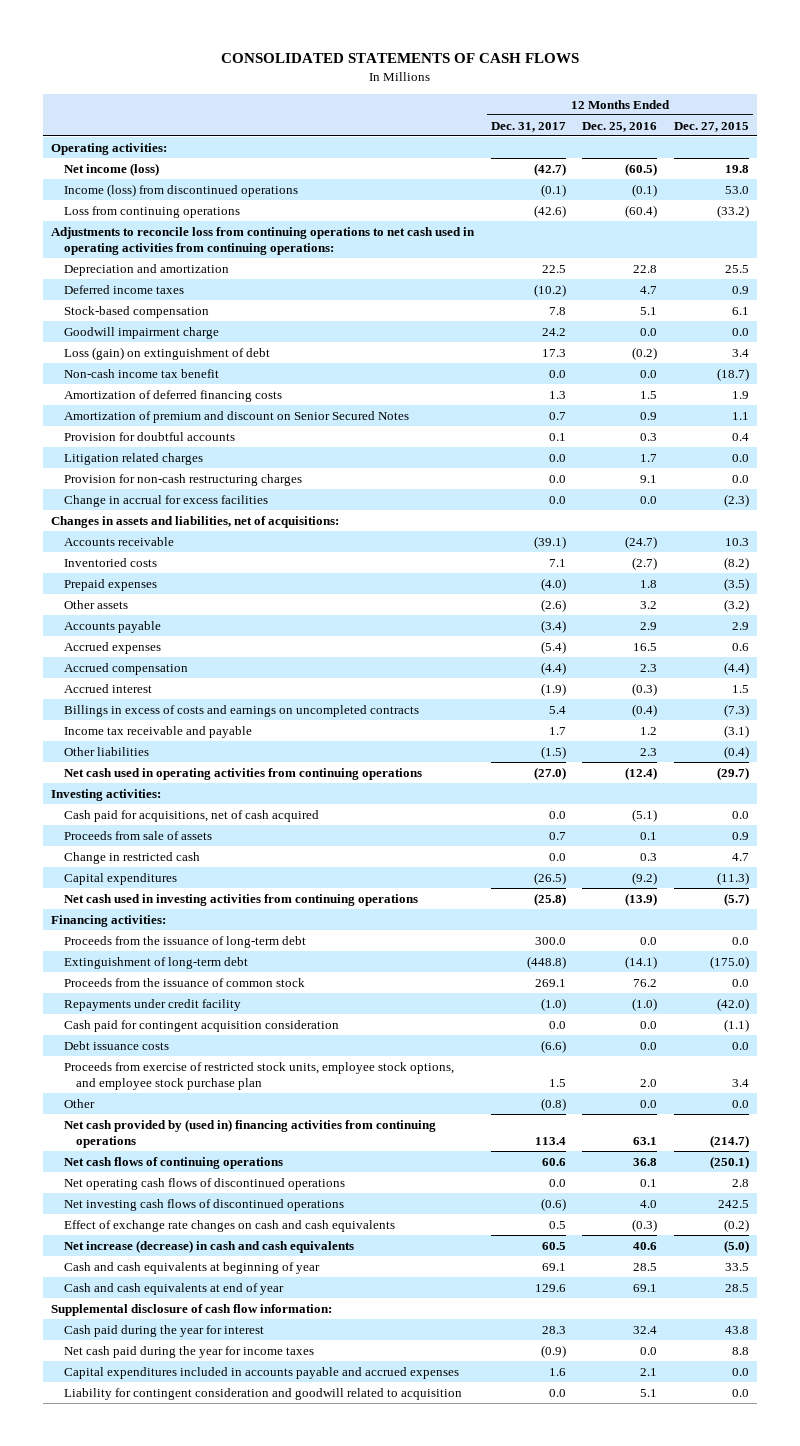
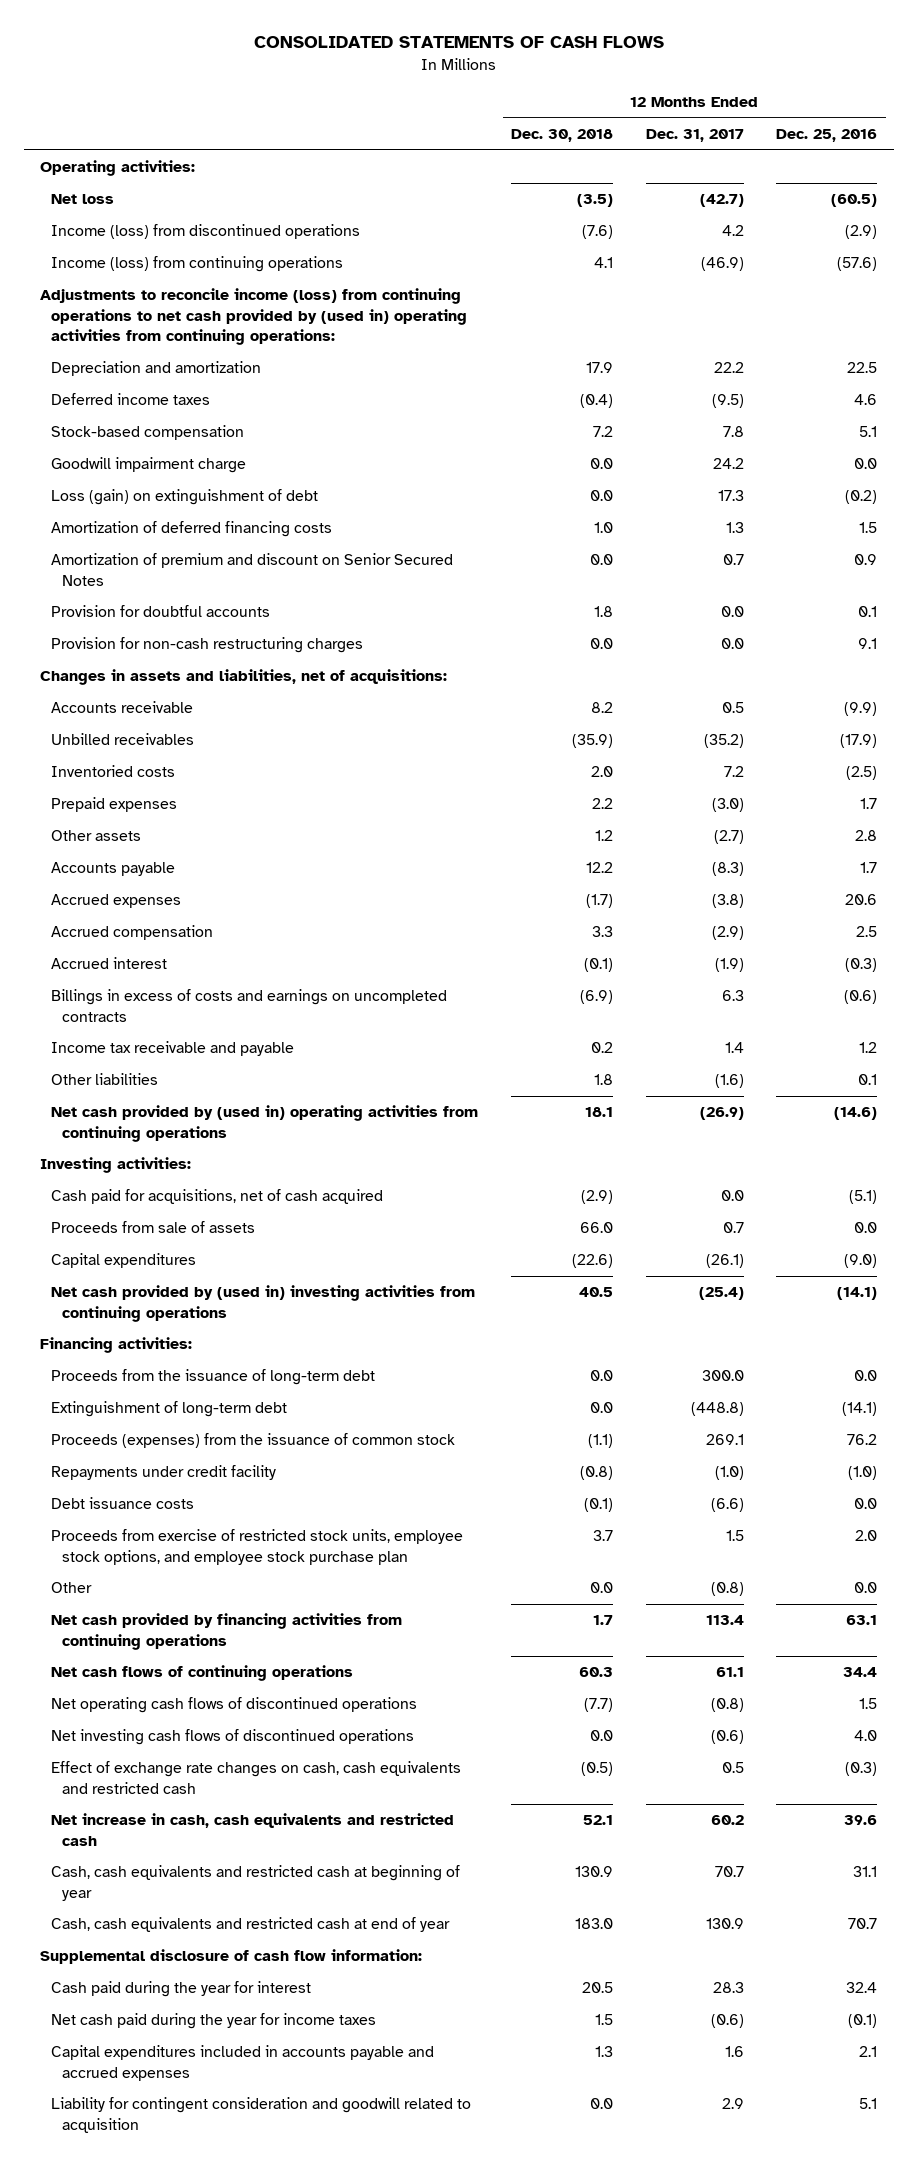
[673,121,749,132] Dec. 27, 2015 -> none
none -> [511,129,614,143] Dec. 30, 2018
[63,162,159,176] Net income (loss) -> [51,194,115,205] Net loss
[540,183,566,197] (0.1) -> [721,225,744,237] 4.2
[632,183,658,197] (0.1) -> [845,225,878,240] (2.9)
[63,205,240,218] Loss from continuing operations -> [51,256,344,273] Income (loss) from continuing operations
[533,204,566,218] (42.6) -> [700,257,744,272] (46.9)
[625,204,658,218] (60.4) -> [837,257,878,272] (57.6)
[51,226,476,255] Adjustments to reconcile loss from continuing operations to net cash used in operating activities from continuing operations: -> [40,288,468,345] Adjustments to reconcile income (loss) from continuing operations to net cash provided by (used in) operating activities from continuing operations:
[541,264,566,273] 22.5 -> [713,362,744,374] 22.2
[633,264,658,273] 22.8 -> [847,362,878,374] 22.5
[533,283,566,297] (10.2) -> [711,394,744,409] (9.5)
[640,285,658,294] 4.7 -> [854,394,878,406] 4.6
[63,368,219,378] Non-cash income tax benefit -> none
[63,452,203,465] Litigation related charges -> none
[548,432,566,441] 0.1 -> [720,606,744,618] 0.0
[640,432,658,441] 0.3 -> [858,606,878,618] 0.1
[63,494,268,507] Change in accrual for excess facilities -> none
[533,535,566,549] (39.1) -> [721,702,744,714] 0.5
[625,535,658,549] (24.7) -> [844,702,878,717] (9.9)
none -> [51,733,195,746] Unbilled receivables
[548,558,566,567] 7.1 -> [723,766,744,778] 7.2
[632,556,658,570] (2.7) -> [846,766,878,781] (2.5)
[540,577,566,591] (4.0) -> [711,798,744,813] (3.0)
[640,579,658,588] 1.8 -> [860,798,878,810] 1.7
[540,598,566,612] (2.6) -> [713,830,744,845] (2.7)
[640,600,658,609] 3.2 -> [855,830,878,842] 2.8
[540,619,566,633] (3.4) -> [711,862,744,877] (8.3)
[640,621,658,630] 2.9 -> [860,862,878,874] 1.7
[540,640,566,654] (5.4) -> [711,894,744,909] (3.8)
[633,642,658,651] 16.5 -> [845,894,878,906] 20.6
[540,661,566,675] (4.4) -> [711,926,744,941] (2.9)
[640,663,658,672] 2.3 -> [856,926,878,938] 2.5
[548,705,566,714] 5.4 -> [721,990,744,1002] 6.3
[632,703,658,717] (0.4) -> [844,990,878,1005] (0.6)
[548,726,566,735] 1.7 -> [724,1042,744,1054] 1.4
[540,745,566,759] (1.5) -> [714,1074,744,1089] (1.6)
[640,747,658,756] 2.3 -> [858,1074,878,1086] 0.1
[63,767,422,780] Net cash used in operating activities from continuing operations -> [51,1105,479,1142] Net cash provided by (used in) operating activities from continuing operations
[533,766,566,780] (27.0) -> [699,1107,744,1121] (26.9)
[625,766,658,780] (12.4) -> [834,1107,878,1121] (14.6)
[63,851,200,864] Change in restricted cash -> none
[640,831,658,840] 0.1 -> [854,1222,878,1234] 0.0
[533,871,566,885] (26.5) -> [705,1254,744,1269] (26.1)
[632,871,658,885] (9.2) -> [844,1254,878,1269] (9.0)
[63,893,418,906] Net cash used in investing activities from continuing operations -> [51,1285,476,1322] Net cash provided by (used in) investing activities from continuing operations
[533,892,566,906] (25.8) -> [698,1287,744,1301] (25.4)
[625,892,658,906] (13.9) -> [837,1287,878,1301] (14.1)
[63,977,305,987] Proceeds from the issuance of common stock -> [51,1433,456,1449] Proceeds (expenses) from the issuance of common stock
[63,1019,339,1032] Cash paid for contingent acquisition consideration -> none
[63,1118,436,1148] Net cash provided by (used in) financing activities from continuing operations -> [51,1613,403,1650] Net cash provided by financing activities from continuing operations
[541,1157,566,1166] 60.6 -> [715,1667,744,1678] 61.1
[633,1157,658,1166] 36.8 -> [843,1667,878,1678] 34.4
[548,1178,566,1187] 0.0 -> [710,1698,744,1713] (0.8)
[640,1178,658,1187] 0.1 -> [859,1698,878,1710] 1.5
[63,1219,395,1232] Effect of exchange rate changes on cash and cash equivalents -> [51,1761,462,1794] Effect of exchange rate changes on cash, cash equivalents and restricted cash
[63,1239,354,1253] Net increase (decrease) in cash and cash equivalents -> [51,1813,455,1846] Net increase in cash, cash equivalents and restricted cash
[541,1241,566,1250] 60.5 -> [710,1815,744,1826] 60.2
[633,1241,658,1250] 40.6 -> [844,1815,878,1826] 39.6
[63,1261,320,1274] Cash and cash equivalents at beginning of year -> [51,1865,461,1901] Cash, cash equivalents and restricted cash at beginning of year
[541,1262,566,1271] 69.1 -> [714,1866,744,1878] 70.7
[633,1262,658,1271] 28.5 -> [853,1866,878,1878] 31.1
[63,1282,284,1295] Cash and cash equivalents at end of year -> [51,1917,451,1933] Cash, cash equivalents and restricted cash at end of year
[534,1283,566,1292] 129.6 -> [705,1918,744,1930] 130.9
[633,1283,658,1292] 69.1 -> [848,1918,878,1930] 70.7
[540,1344,566,1358] (0.9) -> [710,2014,744,2029] (0.6)
[640,1346,658,1355] 0.0 -> [848,2014,878,2029] (0.1)
[548,1388,566,1397] 0.0 -> [721,2098,744,2110] 2.9

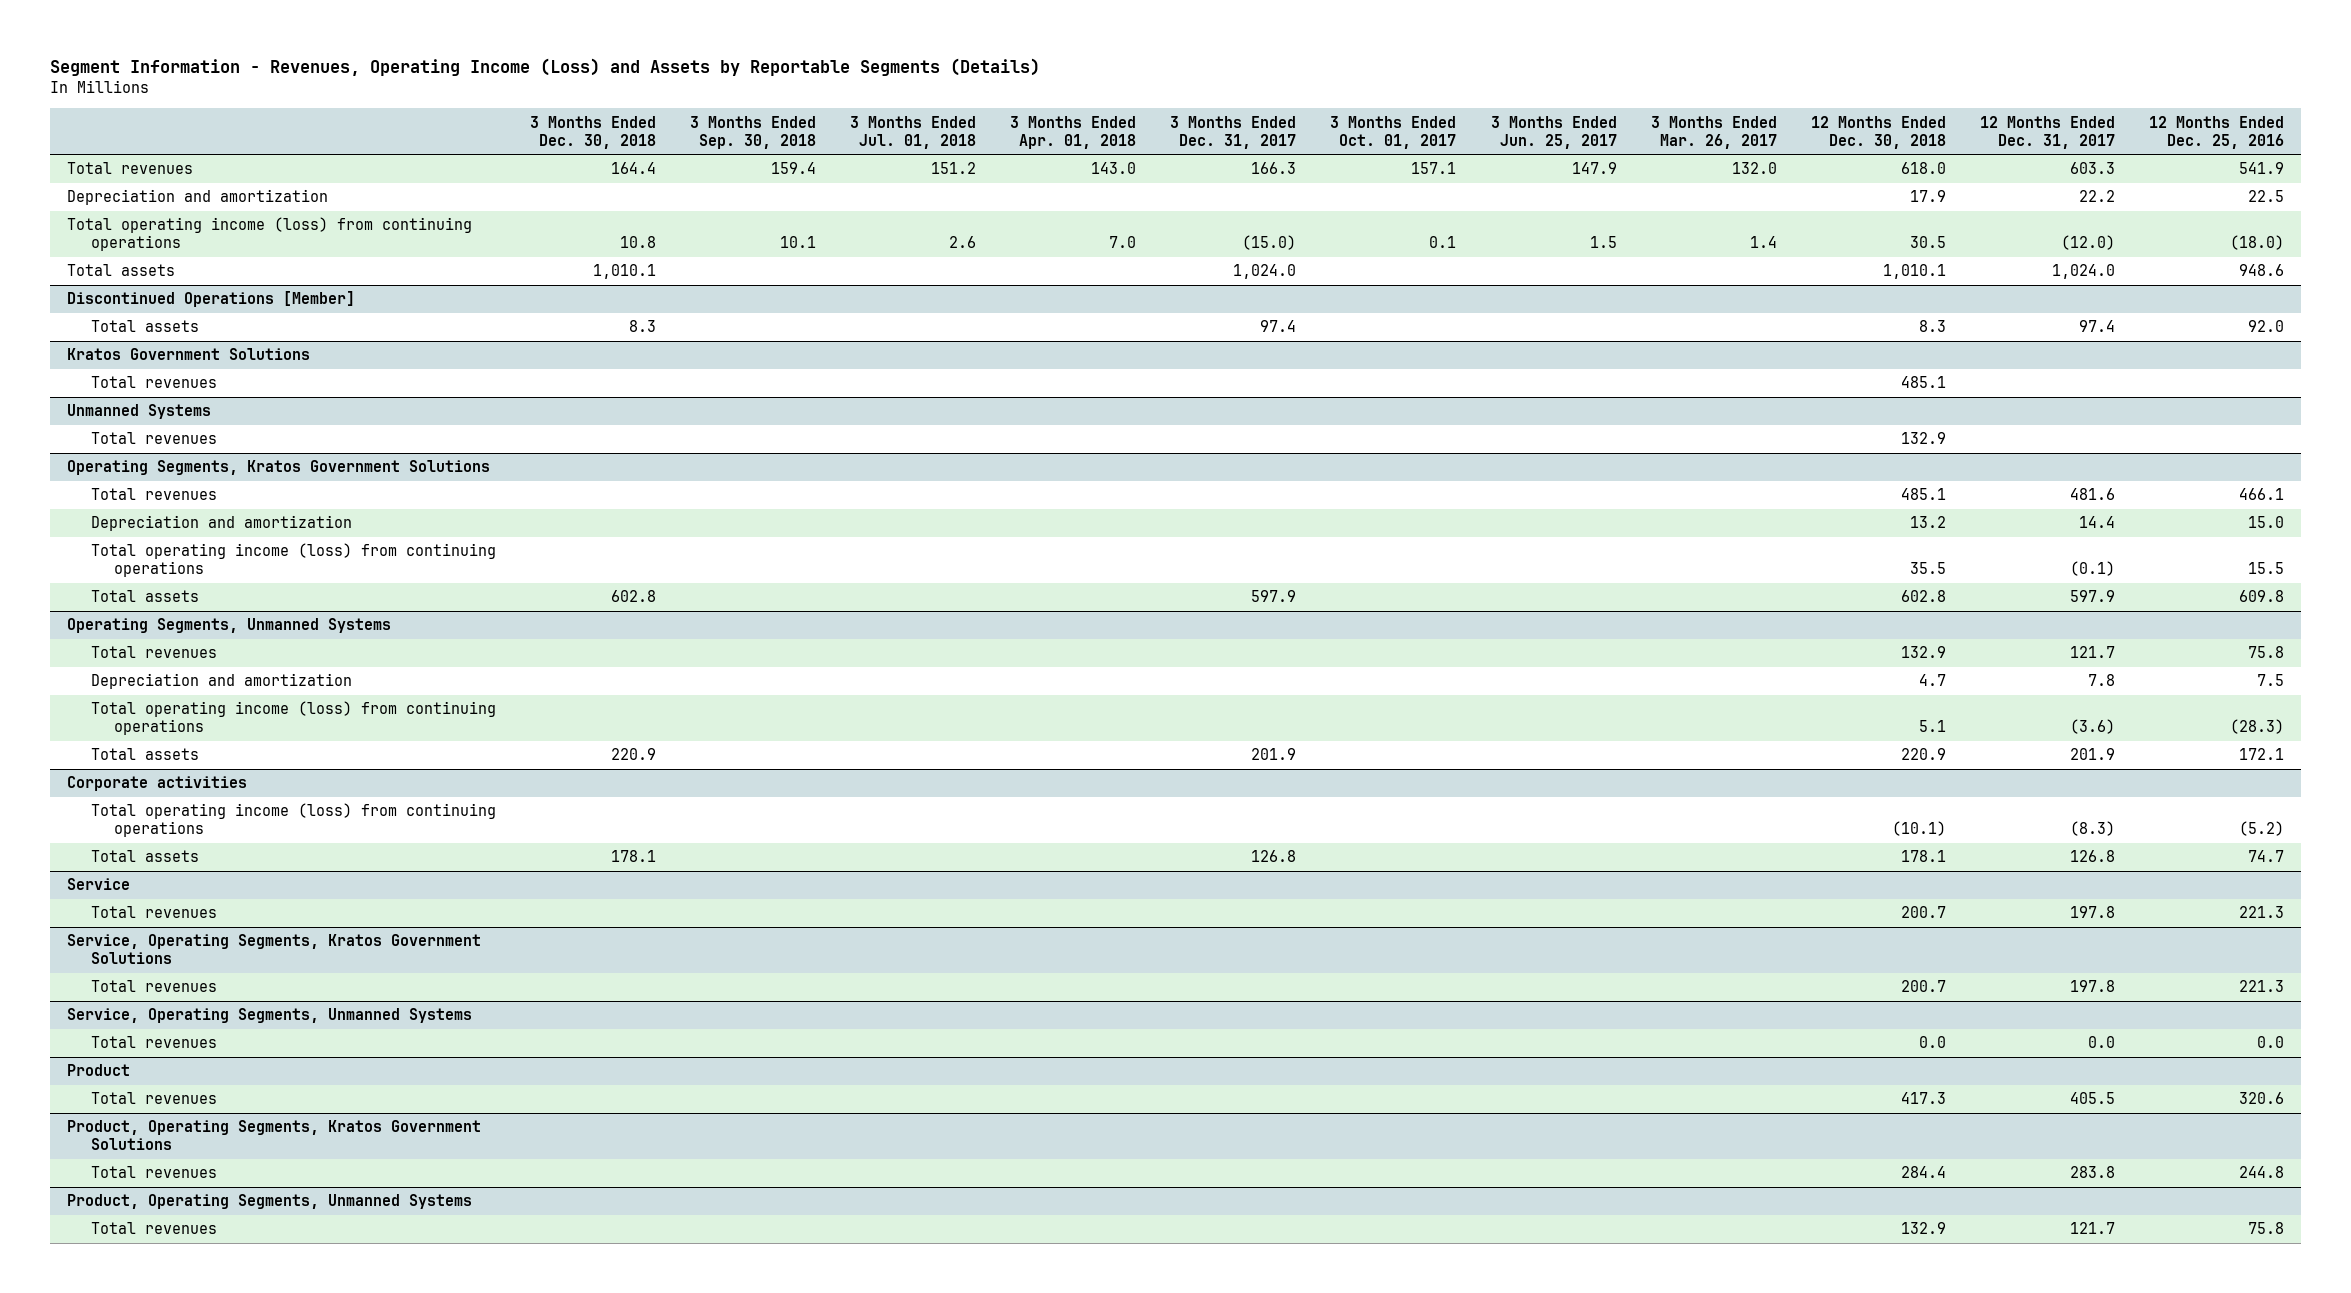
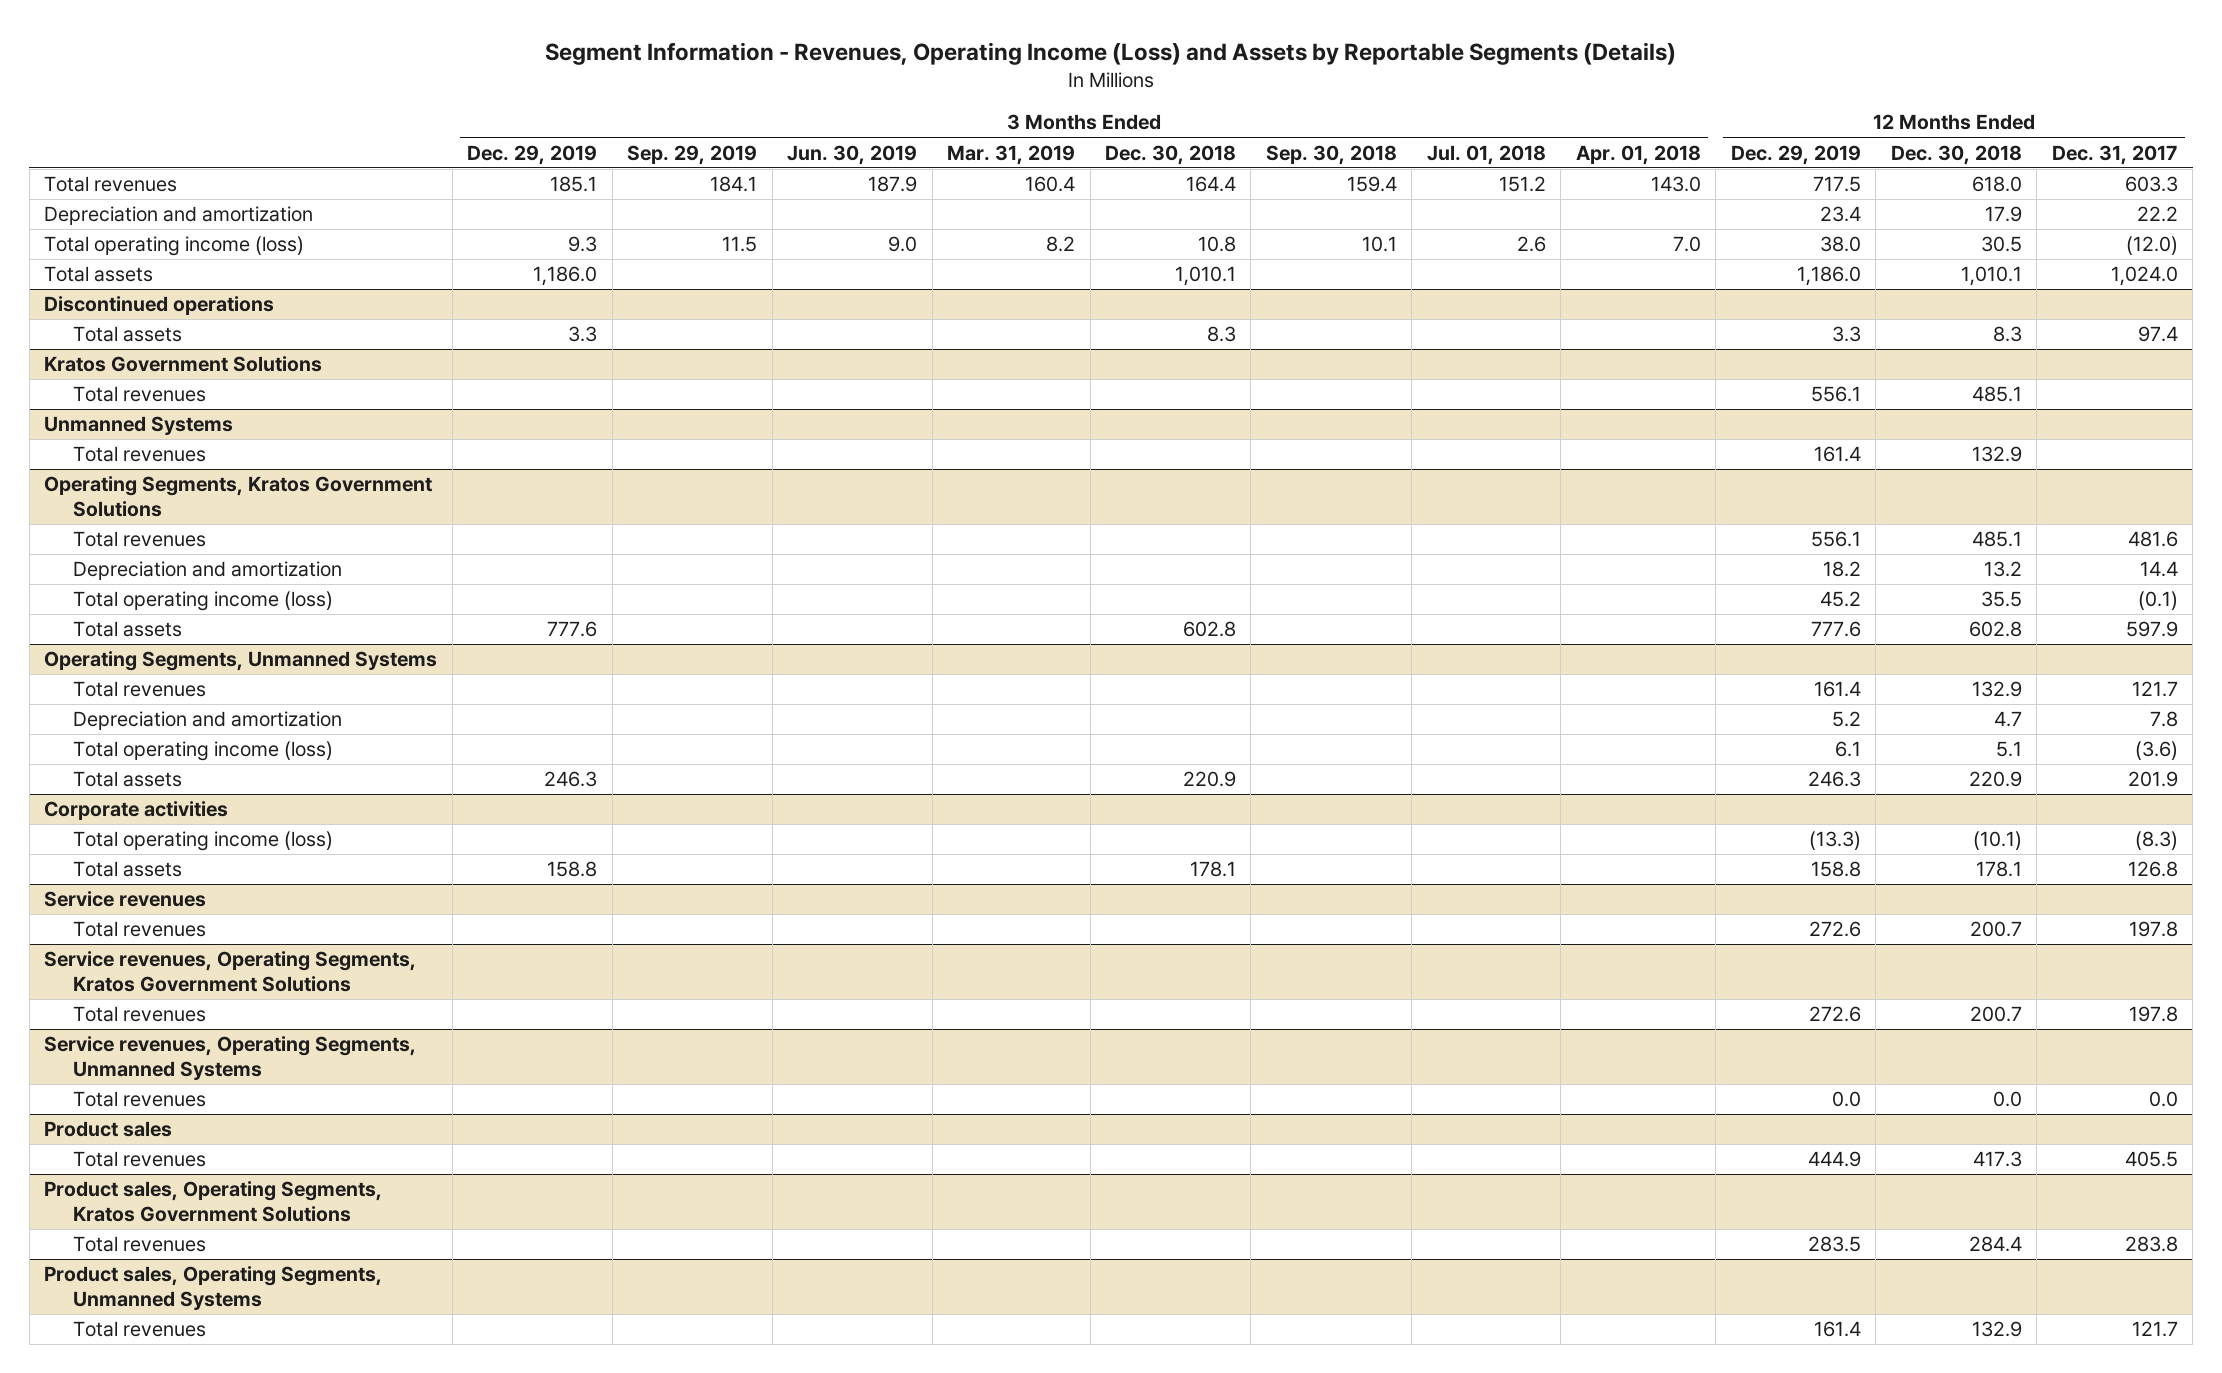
[1170,115,1297,149] 3 Months Ended Dec. 31, 2017 -> none
[1330,115,1457,149] 3 Months Ended Oct. 01, 2017 -> none
[1490,115,1617,149] 3 Months Ended Jun. 25, 2017 -> none
[1650,115,1777,149] 3 Months Ended Mar. 26, 2017 -> none
[2148,115,2284,149] 12 Months Ended Dec. 25, 2016 -> none
none -> [467,144,598,165] Dec. 29, 2019
none -> [627,144,758,165] Sep. 29, 2019
none -> [787,144,918,165] Jun. 30, 2019
none -> [947,144,1076,165] Mar. 31, 2019
none -> [1730,144,1861,165] Dec. 29, 2019
[67,217,473,252] Total operating income (loss) from continuing operations -> [44,236,305,257] Total operating income (loss)
[67,291,356,308] Discontinued Operations [Member] -> [44,296,275,316] Discontinued operations
[90,543,496,578] Total operating income (loss) from continuing operations -> [72,591,333,612] Total operating income (loss)
[90,701,496,736] Total operating income (loss) from continuing operations -> [72,741,333,762] Total operating income (loss)
[90,803,496,838] Total operating income (loss) from continuing operations -> [72,831,333,852] Total operating income (loss)
[67,878,131,891] Service -> [44,891,207,908] Service revenues
[67,934,482,965] Service, Operating Segments, Kratos Government Solutions -> [44,951,417,993] Service revenues, Operating Segments, Kratos Government Solutions
[67,1008,473,1024] Service, Operating Segments, Unmanned Systems -> [44,1036,417,1081] Service revenues, Operating Segments, Unmanned Systems
[67,1064,131,1077] Product -> [44,1121,173,1138] Product sales
[67,1120,482,1151] Product, Operating Segments, Kratos Government Solutions -> [44,1181,383,1223] Product sales, Operating Segments, Kratos Government Solutions
[67,1194,473,1210] Product, Operating Segments, Unmanned Systems -> [44,1266,383,1311] Product sales, Operating Segments, Unmanned Systems

